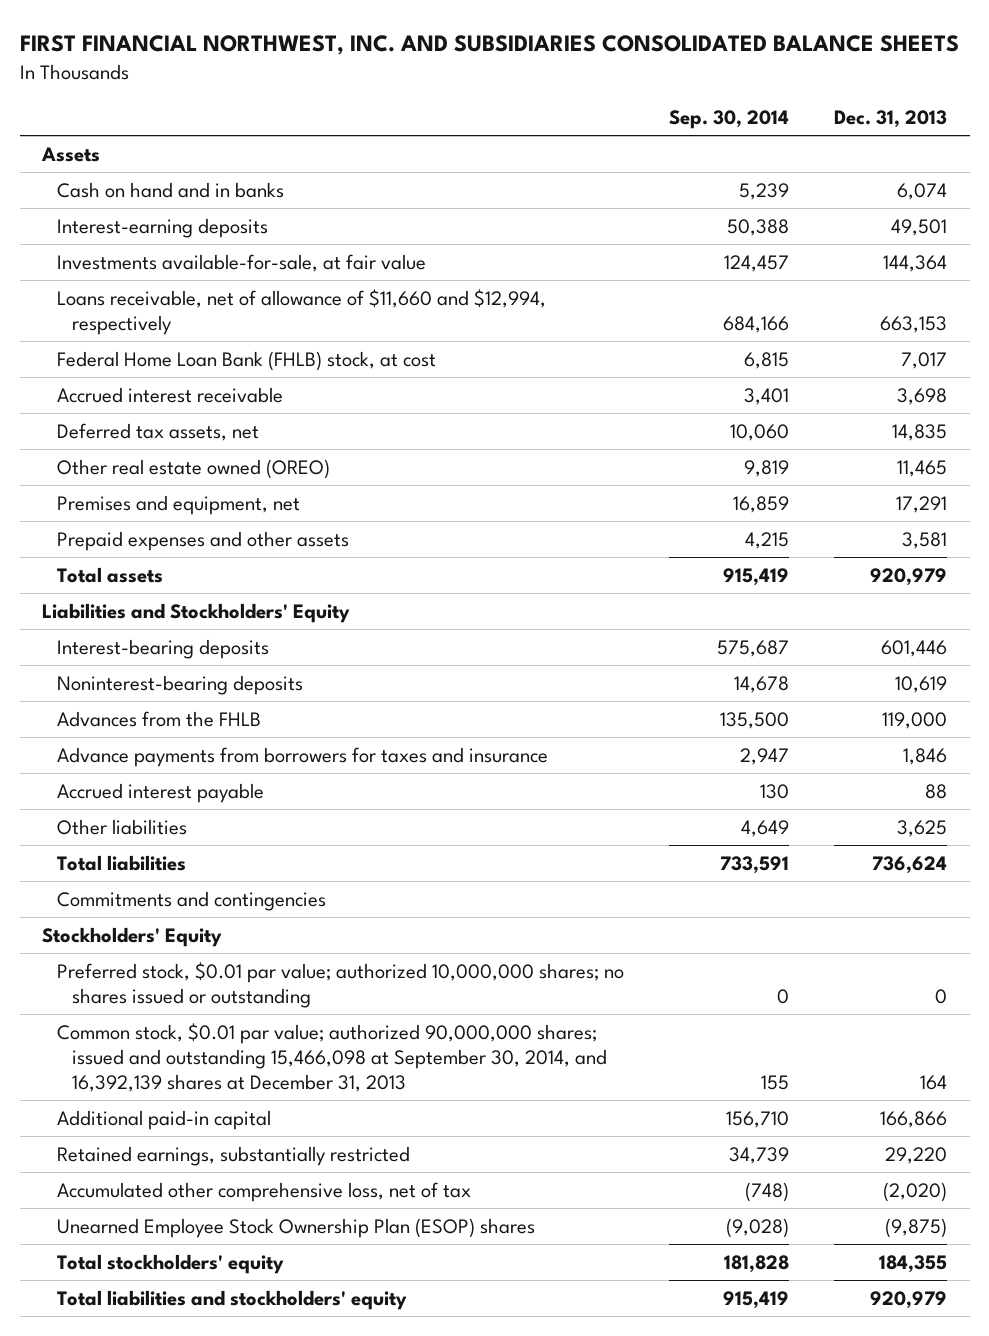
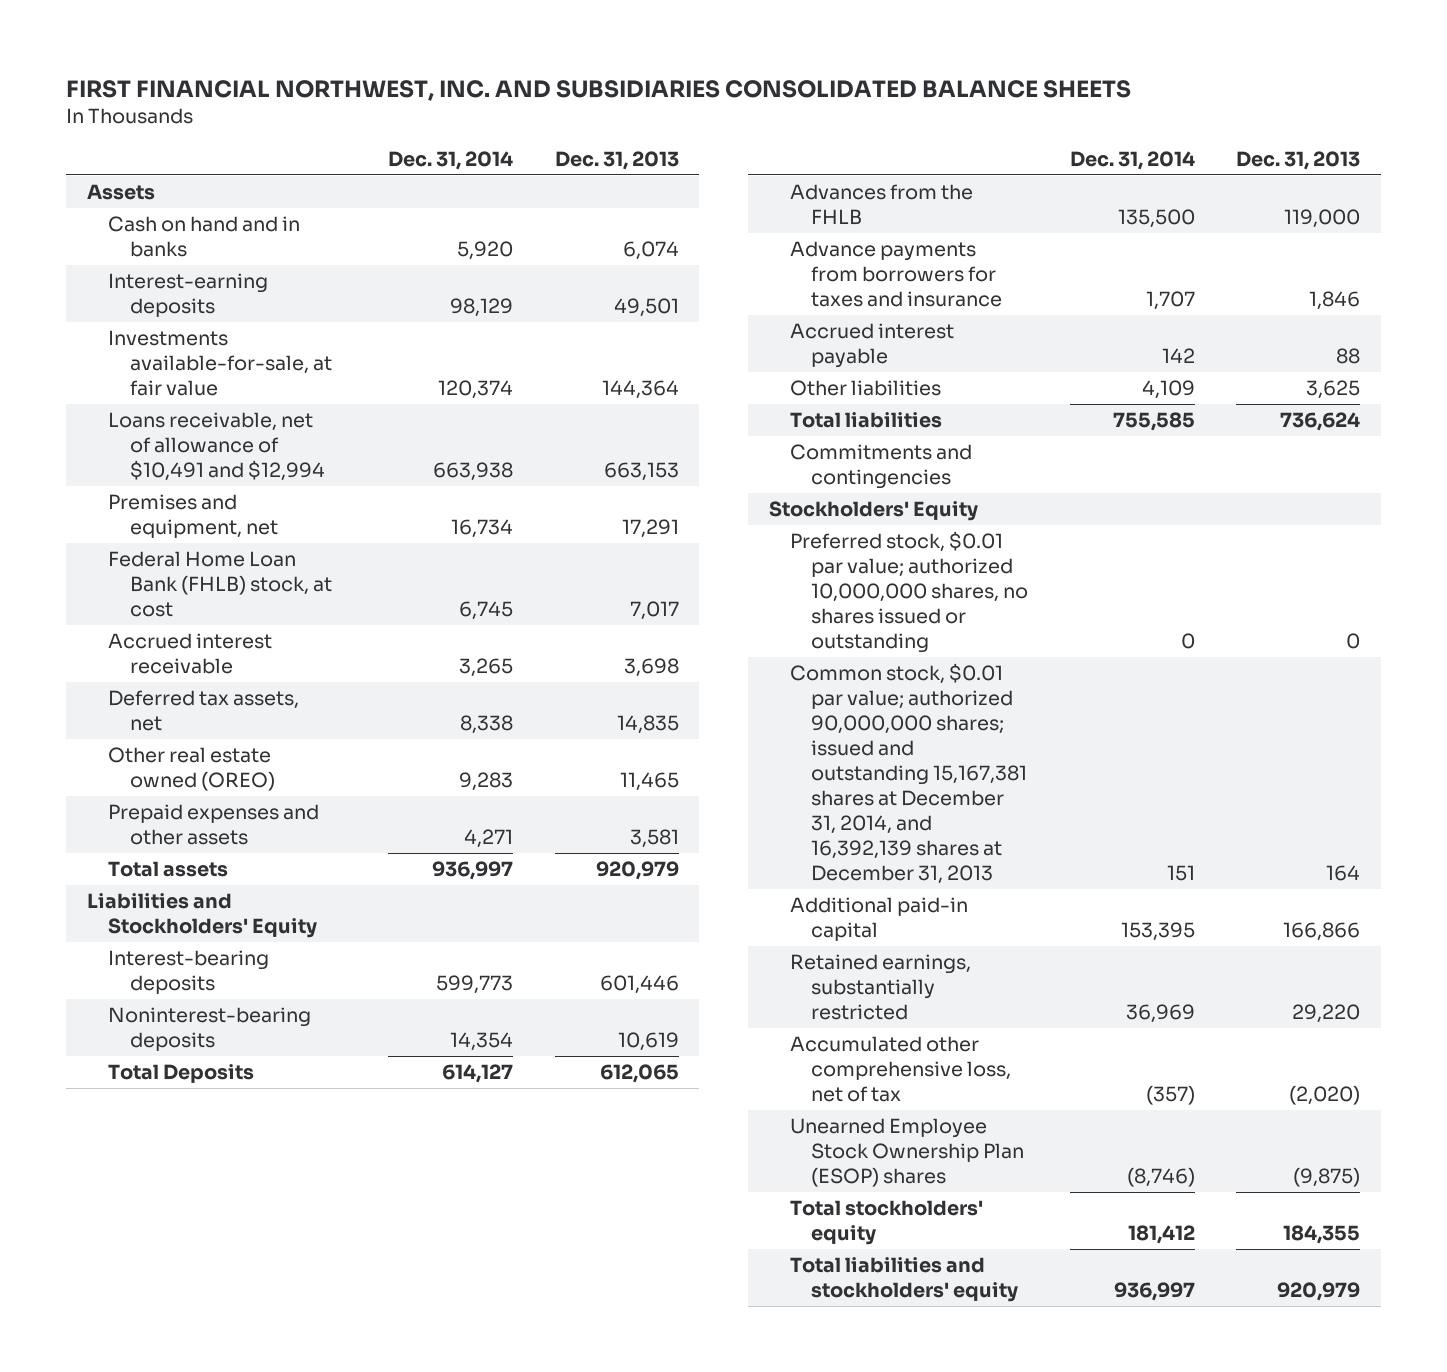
[669,109,790,129] Sep. 30, 2014 -> none
none -> [388,150,514,170] Dec. 31, 2014
[56,288,546,335] Loans receivable, net of allowance of $11,660 and $12,994, respectively -> [108,412,325,482] Loans receivable, net of allowance of $10,491 and $12,994
[56,494,300,515] Premises and equipment, net -> [108,494,278,539] Premises and equipment, net
none -> [108,1064,255,1084] Total Deposits
[56,961,624,1008] Preferred stock, $0.01 par value; authorized 10,000,000 shares; no shares issued or outstanding -> [789,531,1029,654] Preferred stock, $0.01 par value; authorized 10,000,000 shares, no shares issued or outstanding
[56,1022,607,1093] Common stock, $0.01 par value; authorized 90,000,000 shares; issued and outstanding 15,466,098 at September 30, 2014, and 16,392,139 shares at December 31, 2013 -> [789,663,1028,885] Common stock, $0.01 par value; authorized 90,000,000 shares; issued and outstanding 15,167,381 shares at December 31, 2014, and 16,392,139 shares at December 31, 2013

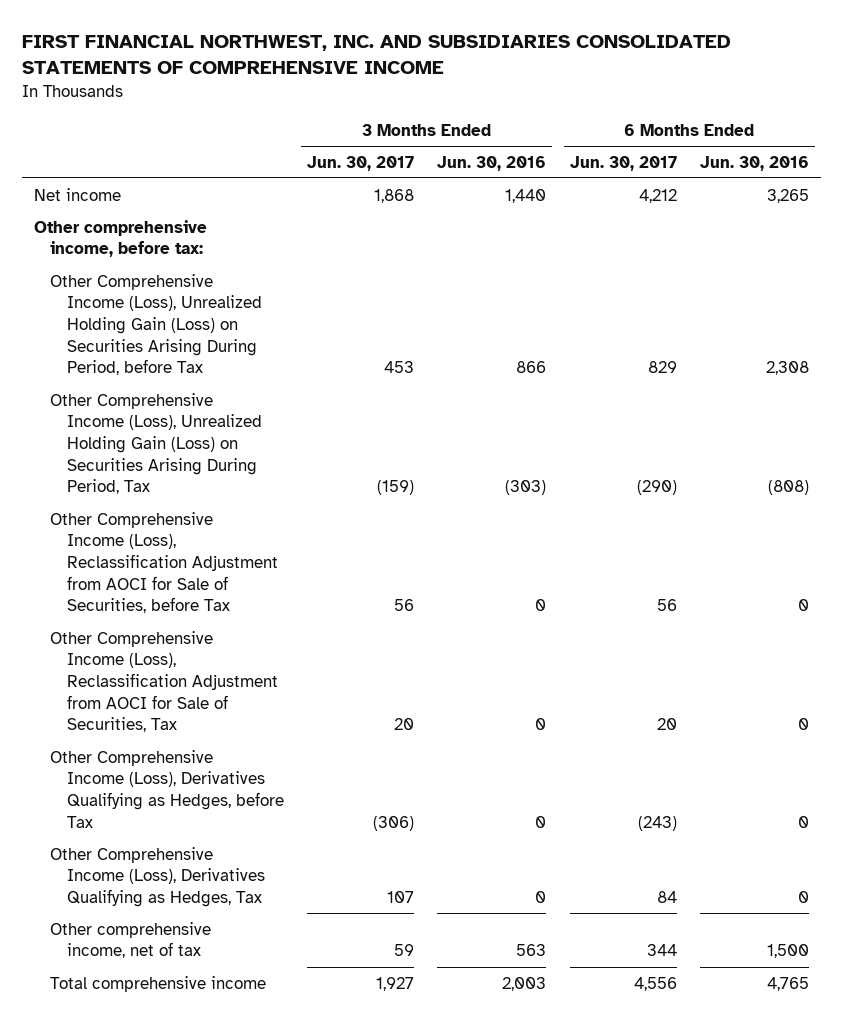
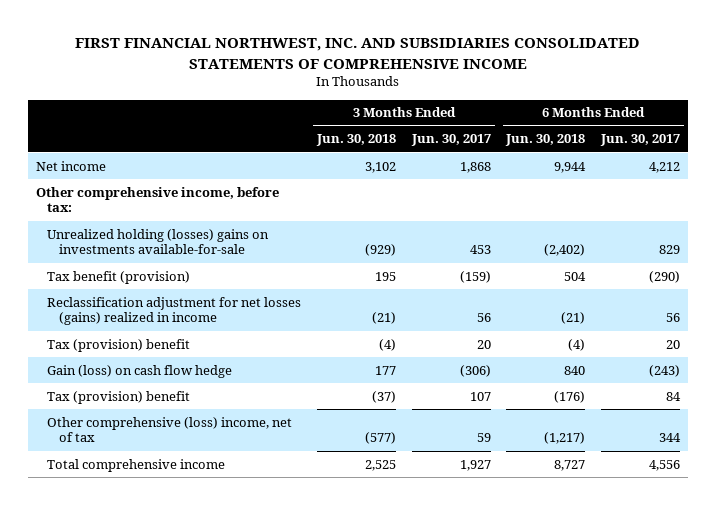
[437,155,547,171] Jun. 30, 2016 -> none
[699,155,809,171] Jun. 30, 2016 -> none
none -> [315,134,396,147] Jun. 30, 2018
none -> [505,134,586,147] Jun. 30, 2018
[50,273,262,376] Other Comprehensive Income (Loss), Unrealized Holding Gain (Loss) on Securities Arising During Period, before Tax -> [47,228,270,255] Unrealized holding (losses) gains on investments available-for-sale
[50,392,262,495] Other Comprehensive Income (Loss), Unrealized Holding Gain (Loss) on Securities Arising During Period, Tax -> [47,270,191,284] Tax benefit (provision)
[50,511,278,614] Other Comprehensive Income (Loss), Reclassification Adjustment from AOCI for Sale of Securities, before Tax -> [47,296,302,326] Reclassification adjustment for net losses (gains) realized in income
[50,630,278,733] Other Comprehensive Income (Loss), Reclassification Adjustment from AOCI for Sale of Securities, Tax -> [47,338,191,352] Tax (provision) benefit
[50,749,284,828] Other Comprehensive Income (Loss), Derivatives Qualifying as Hedges, before Tax -> [47,364,233,378] Gain (loss) on cash flow hedge
[50,846,265,908] Other Comprehensive Income (Loss), Derivatives Qualifying as Hedges, Tax -> [47,390,191,404] Tax (provision) benefit
[50,921,212,959] Other comprehensive income, net of tax -> [47,416,293,443] Other comprehensive (loss) income, net of tax

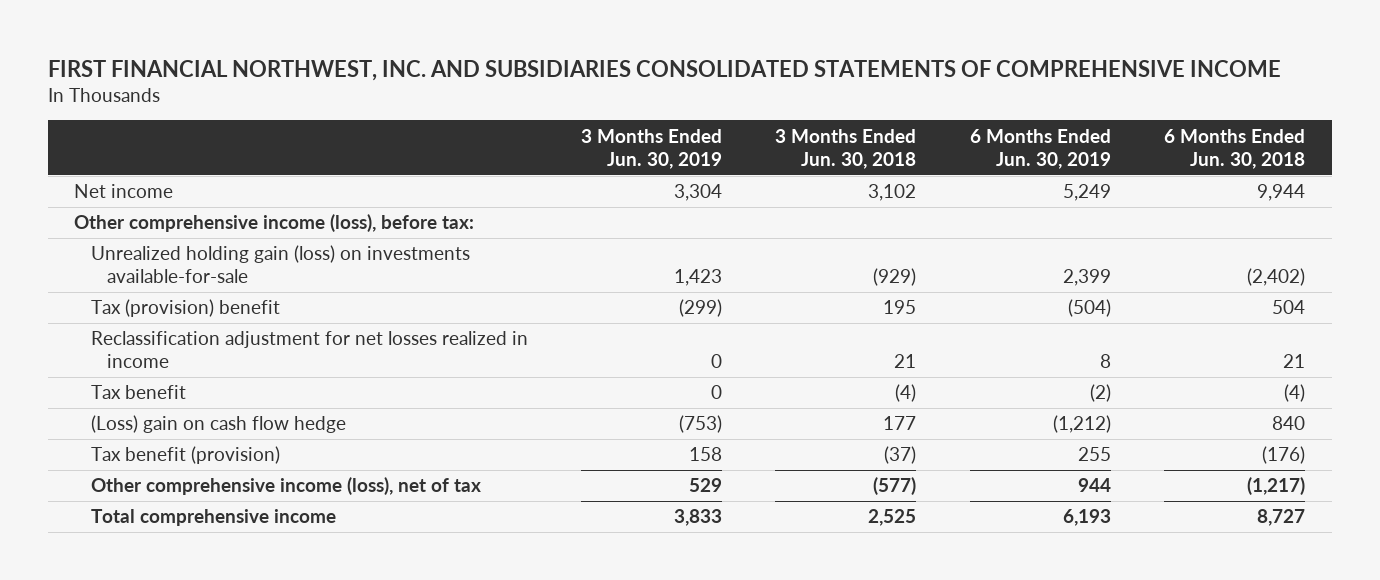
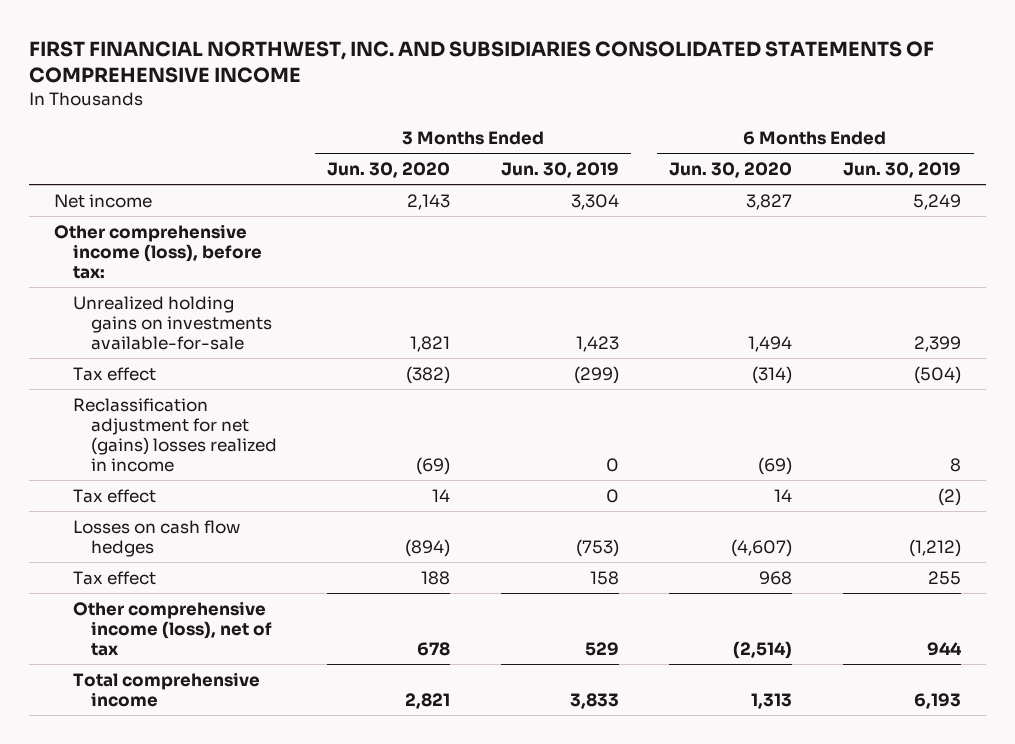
[775,128,917,169] 3 Months Ended Jun. 30, 2018 -> none
[1164,128,1306,169] 6 Months Ended Jun. 30, 2018 -> none
none -> [327,161,451,178] Jun. 30, 2020
none -> [669,161,793,178] Jun. 30, 2020
[90,245,470,284] Unrealized holding gain (loss) on investments available-for-sale -> [72,295,272,351] Unrealized holding gains on investments available-for-sale
[90,299,280,318] Tax (provision) benefit -> [72,366,156,381] Tax effect
[90,331,528,369] Reclassification adjustment for net losses realized in income -> [72,397,277,473] Reclassification adjustment for net (gains) losses realized in income
[90,385,186,400] Tax benefit -> [72,488,156,503] Tax effect
[90,415,346,434] (Loss) gain on cash flow hedge -> [72,519,240,557] Losses on cash flow hedges
[90,446,280,465] Tax benefit (provision) -> [72,570,156,585] Tax effect

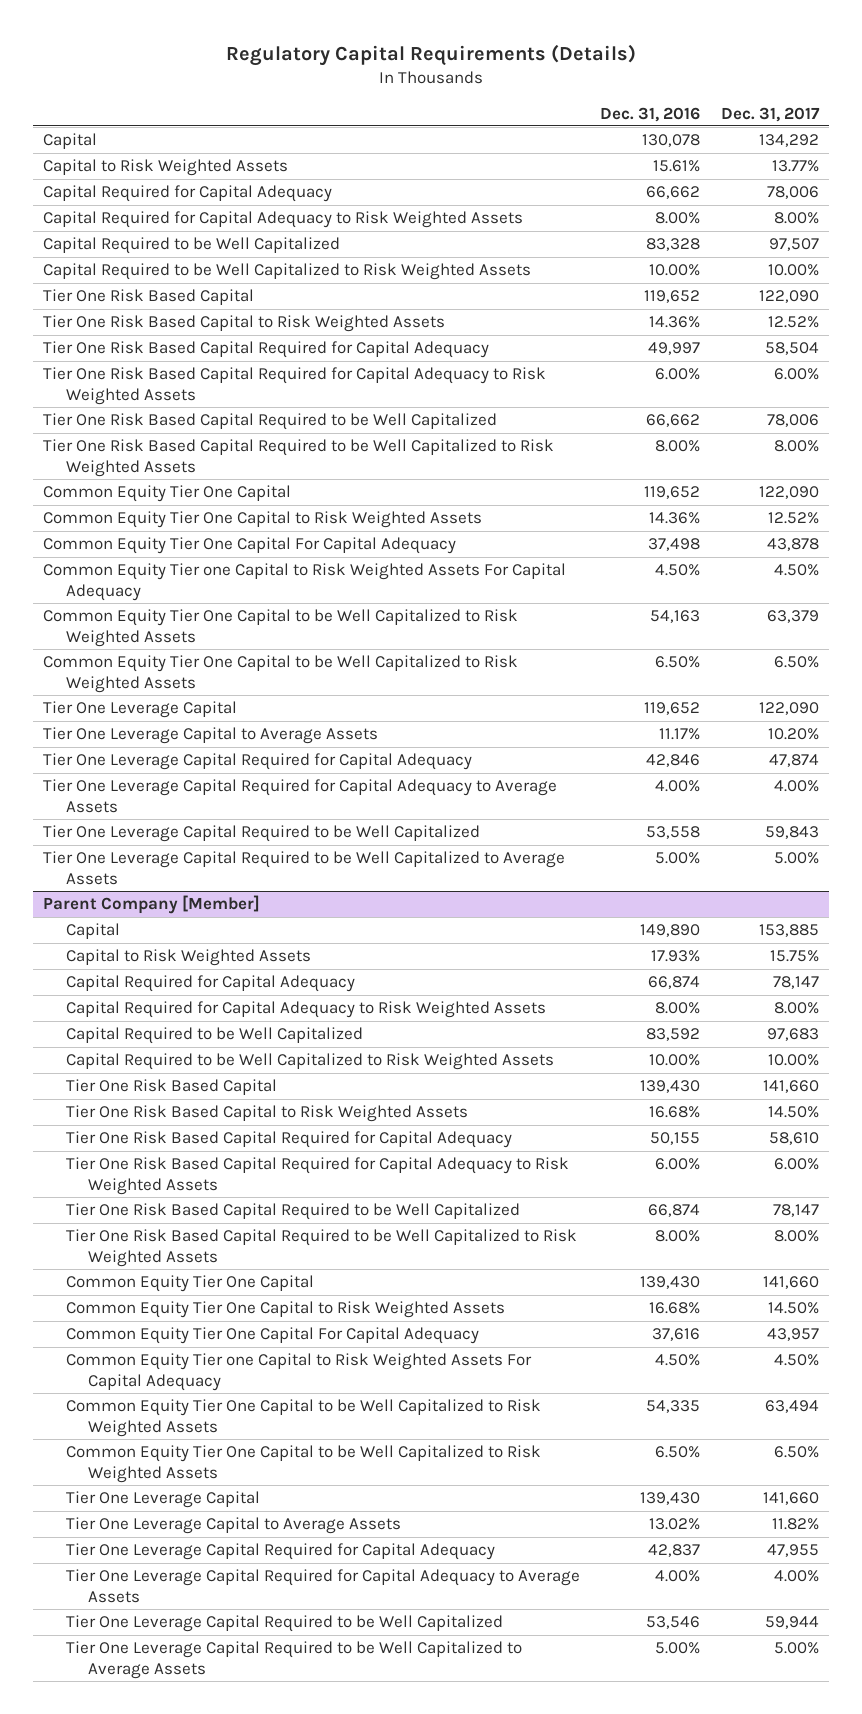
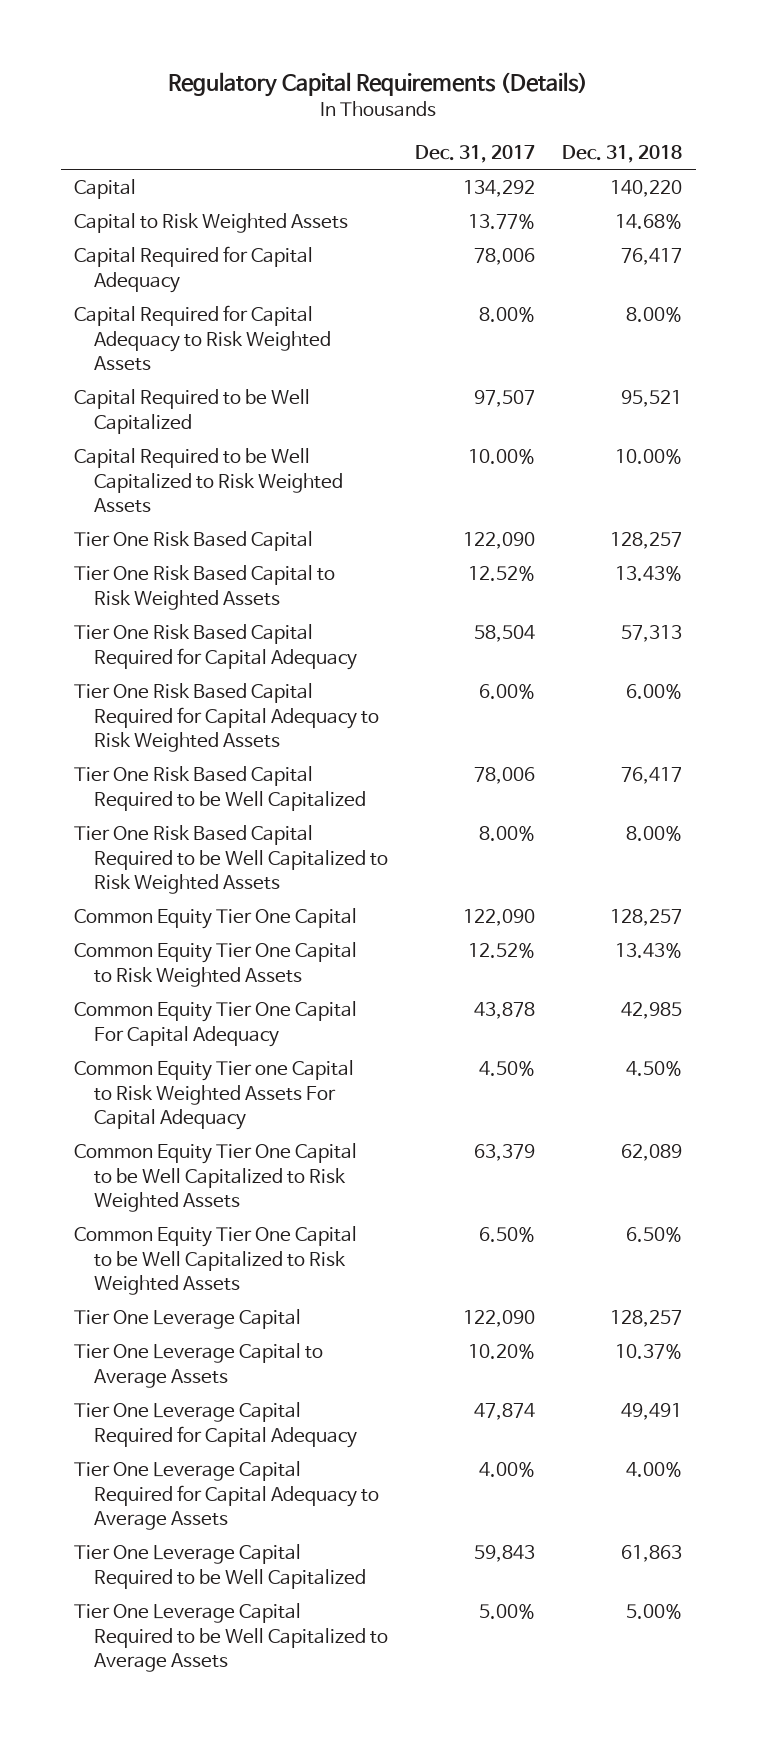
[600,106,701,122] Dec. 31, 2016 -> none
none -> [562,145,683,164] Dec. 31, 2018
[43,895,261,915] Parent Company [Member] -> none
[65,923,120,940] Capital -> none
[65,949,311,967] Capital to Risk Weighted Assets -> none
[65,975,355,993] Capital Required for Capital Adequacy -> none
[65,1001,546,1019] Capital Required for Capital Adequacy to Risk Weighted Assets -> none
[65,1027,363,1045] Capital Required to be Well Capitalized -> none
[65,1053,554,1071] Capital Required to be Well Capitalized to Risk Weighted Assets -> none
[65,1079,277,1096] Tier One Risk Based Capital -> none
[65,1105,468,1123] Tier One Risk Based Capital to Risk Weighted Assets -> none
[65,1131,512,1149] Tier One Risk Based Capital Required for Capital Adequacy -> none
[65,1157,569,1195] Tier One Risk Based Capital Required for Capital Adequacy to Risk Weighted Assets -> none
[65,1203,520,1221] Tier One Risk Based Capital Required to be Well Capitalized -> none
[65,1229,577,1267] Tier One Risk Based Capital Required to be Well Capitalized to Risk Weighted Assets -> none
[65,1275,314,1293] Common Equity Tier One Capital -> none
[65,1301,505,1319] Common Equity Tier One Capital to Risk Weighted Assets -> none
[65,1327,479,1345] Common Equity Tier One Capital For Capital Adequacy -> none
[65,1353,532,1391] Common Equity Tier one Capital to Risk Weighted Assets For Capital Adequacy -> none
[65,1399,541,1437] Common Equity Tier One Capital to be Well Capitalized to Risk Weighted Assets -> none
[65,1445,541,1483] Common Equity Tier One Capital to be Well Capitalized to Risk Weighted Assets -> none
[65,1491,260,1509] Tier One Leverage Capital -> none
[65,1517,401,1535] Tier One Leverage Capital to Average Assets -> none
[65,1543,495,1561] Tier One Leverage Capital Required for Capital Adequacy -> none
[65,1569,580,1603] Tier One Leverage Capital Required for Capital Adequacy to Average Assets -> none
[65,1615,503,1633] Tier One Leverage Capital Required to be Well Capitalized -> none
[65,1641,522,1679] Tier One Leverage Capital Required to be Well Capitalized to Average Assets -> none

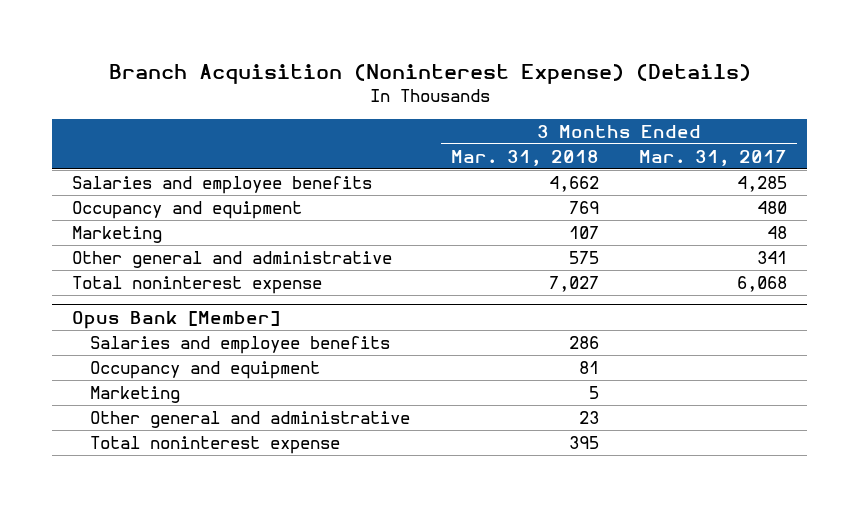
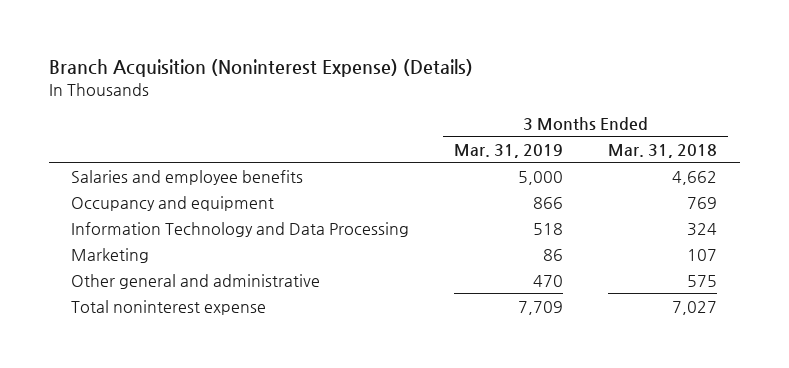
[638,149,787,166] Mar. 31, 2017 -> none
none -> [454,144,564,159] Mar. 31, 2019
none -> [71,221,410,237] Information Technology and Data Processing
[72,310,281,329] Opus Bank [Member] -> none
[90,335,391,354] Salaries and employee benefits -> none
[90,360,321,379] Occupancy and equipment -> none
[90,385,181,403] Marketing -> none
[90,410,411,428] Other general and administrative -> none
[90,435,341,454] Total noninterest expense -> none

